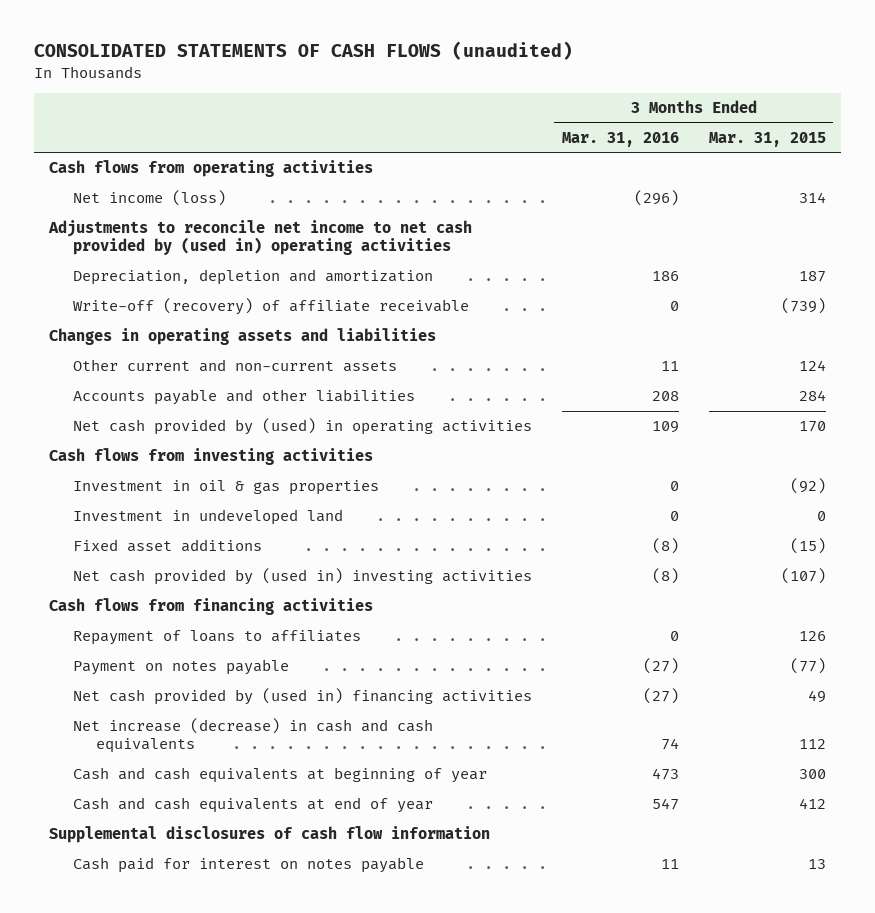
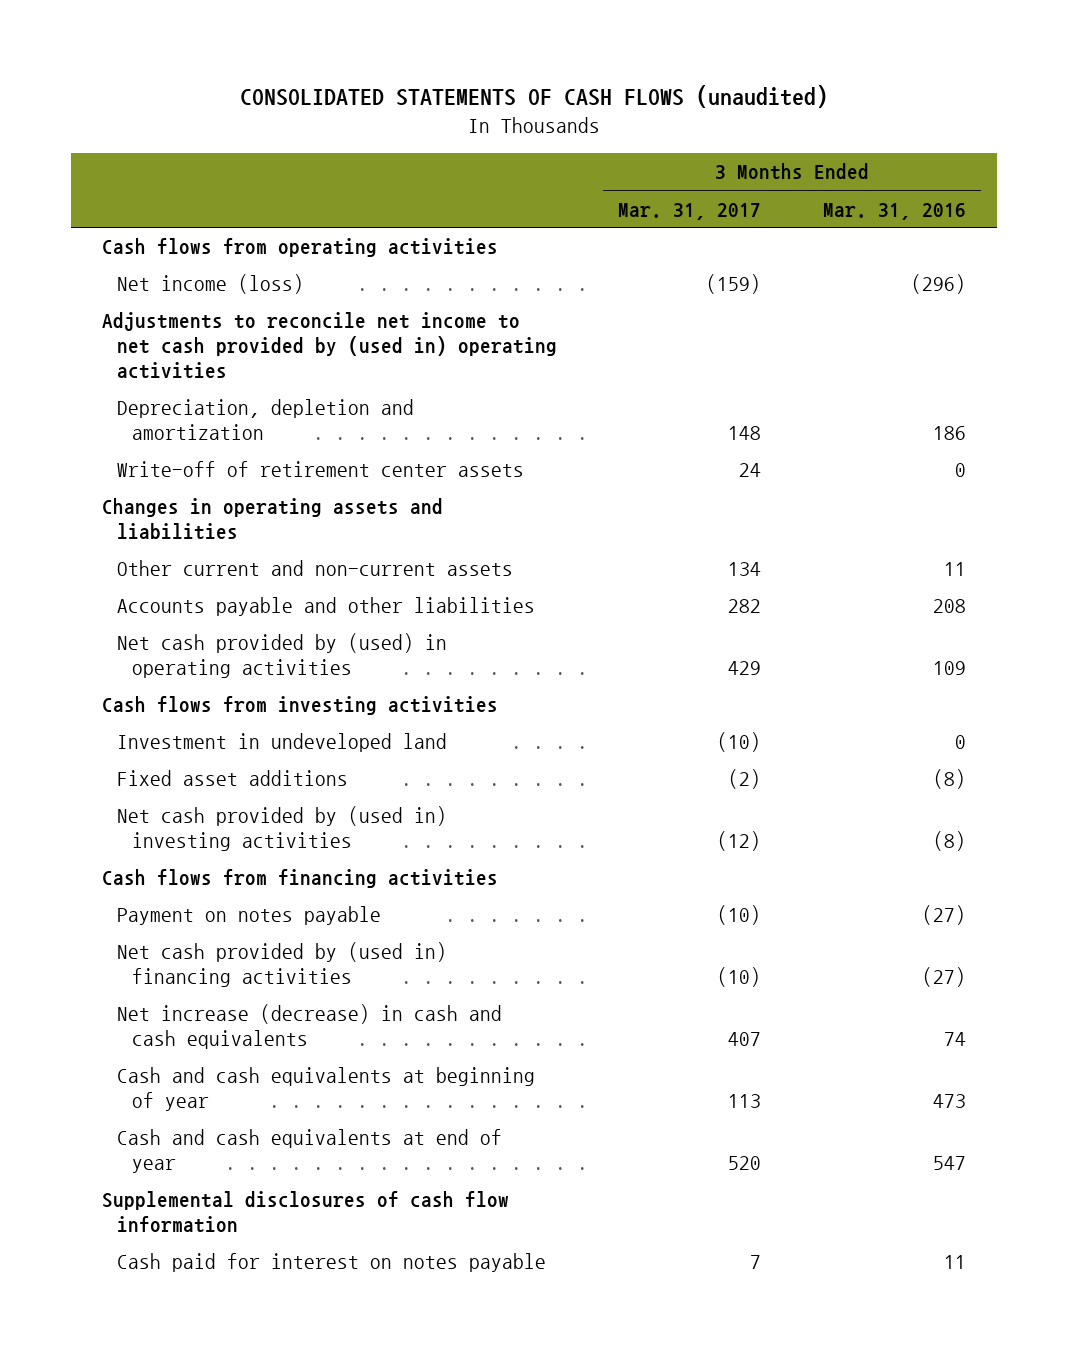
[708,131,826,147] Mar. 31, 2015 -> none
none -> [618,202,762,220] Mar. 31, 2017
[72,298,469,316] Write-off (recovery) of affiliate receivable -> [116,461,524,478] Write-off of retirement center assets
[72,480,379,496] Investment in oil & gas properties -> none
[72,630,361,646] Repayment of loans to affiliates -> none

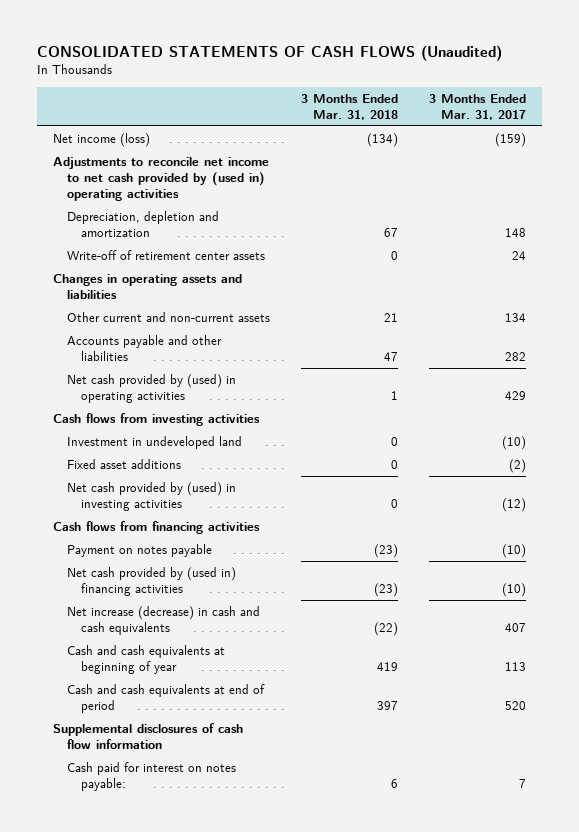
[239,84,828,108] CONSOLIDATED STATEMENTS OF CASH FLOWS (unaudited) -> [37,44,503,61] CONSOLIDATED STATEMENTS OF CASH FLOWS (Unaudited)
[823,202,967,220] Mar. 31, 2016 -> none
none -> [300,93,398,120] 3 Months Ended Mar. 31, 2018
[101,238,498,258] Cash flows from operating activities -> none
[116,806,447,852] Net cash provided by (used in) investing activities -> [66,481,236,511] Net cash provided by (used) in investing activities
[116,1129,502,1174] Cash and cash equivalents at end of year -> [66,683,265,713] Cash and cash equivalents at end of period
[116,1253,546,1273] Cash paid for interest on notes payable -> [66,761,236,791] Cash paid for interest on notes payable:

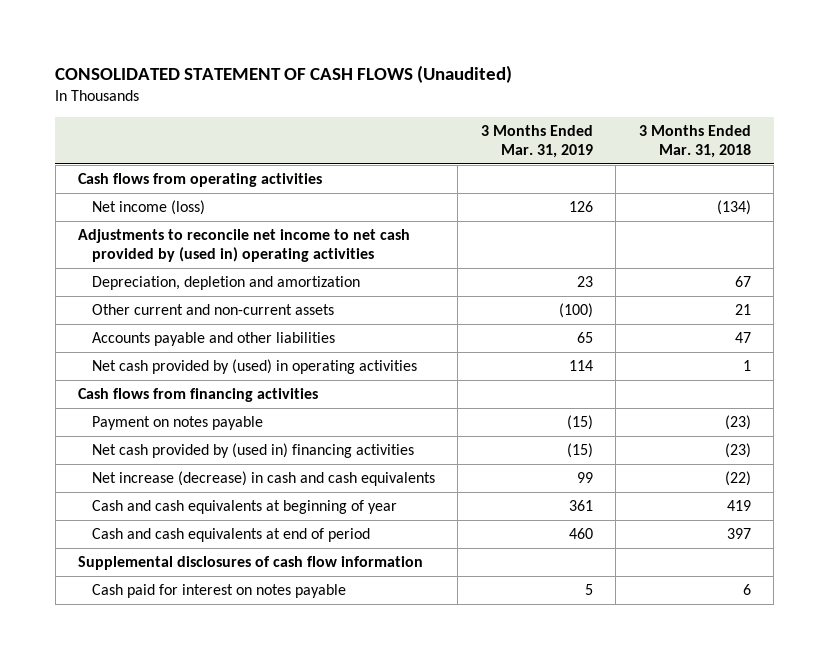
[37,44,503,61] CONSOLIDATED STATEMENTS OF CASH FLOWS (Unaudited) -> [55,64,513,83] CONSOLIDATED STATEMENT OF CASH FLOWS (Unaudited)
[429,93,527,120] 3 Months Ended Mar. 31, 2017 -> none
none -> [480,125,593,159] 3 Months Ended Mar. 31, 2019
none -> [78,173,323,188] Cash flows from operating activities
[66,249,265,260] Write-off of retirement center assets -> none
[52,273,242,299] Changes in operating assets and liabilities -> none
[52,412,260,426] Cash flows from investing activities -> none
[66,435,242,449] Investment in undeveloped land -> none
[66,458,181,469] Fixed asset additions -> none
[66,481,236,511] Net cash provided by (used) in investing activities -> none
[66,761,236,791] Cash paid for interest on notes payable: -> [91,584,346,599] Cash paid for interest on notes payable

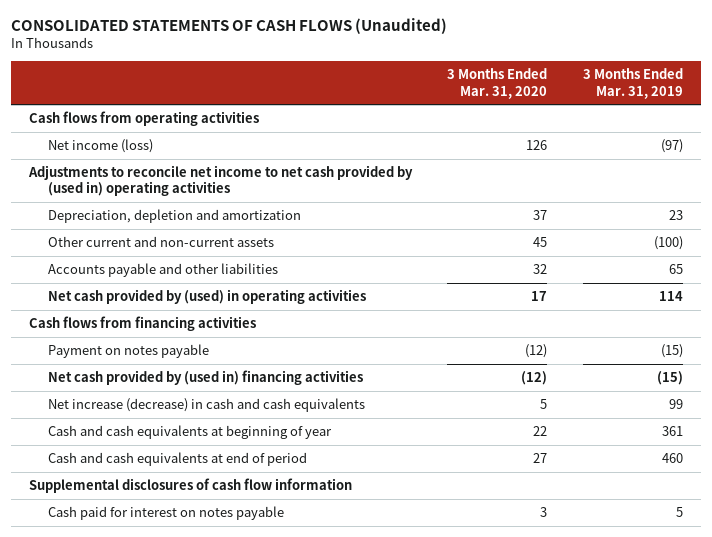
[55,64,513,83] CONSOLIDATED STATEMENT OF CASH FLOWS (Unaudited) -> [11,17,448,34] CONSOLIDATED STATEMENTS OF CASH FLOWS (Unaudited)
[638,125,751,159] 3 Months Ended Mar. 31, 2018 -> none
none -> [447,68,548,99] 3 Months Ended Mar. 31, 2020
[568,201,593,213] 126 -> [661,138,684,153] (97)

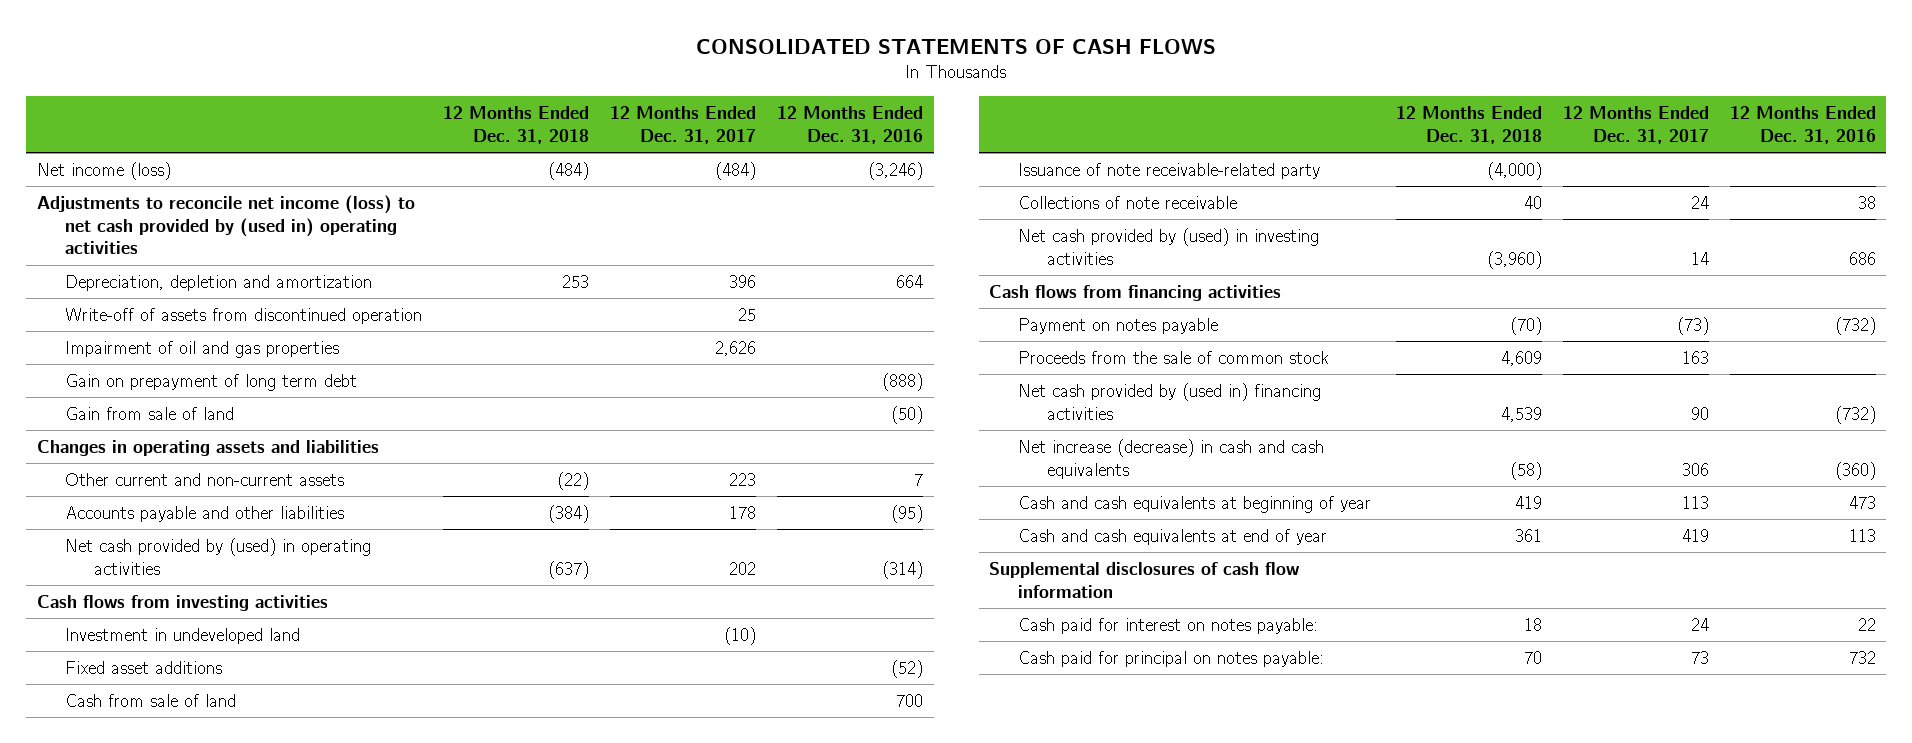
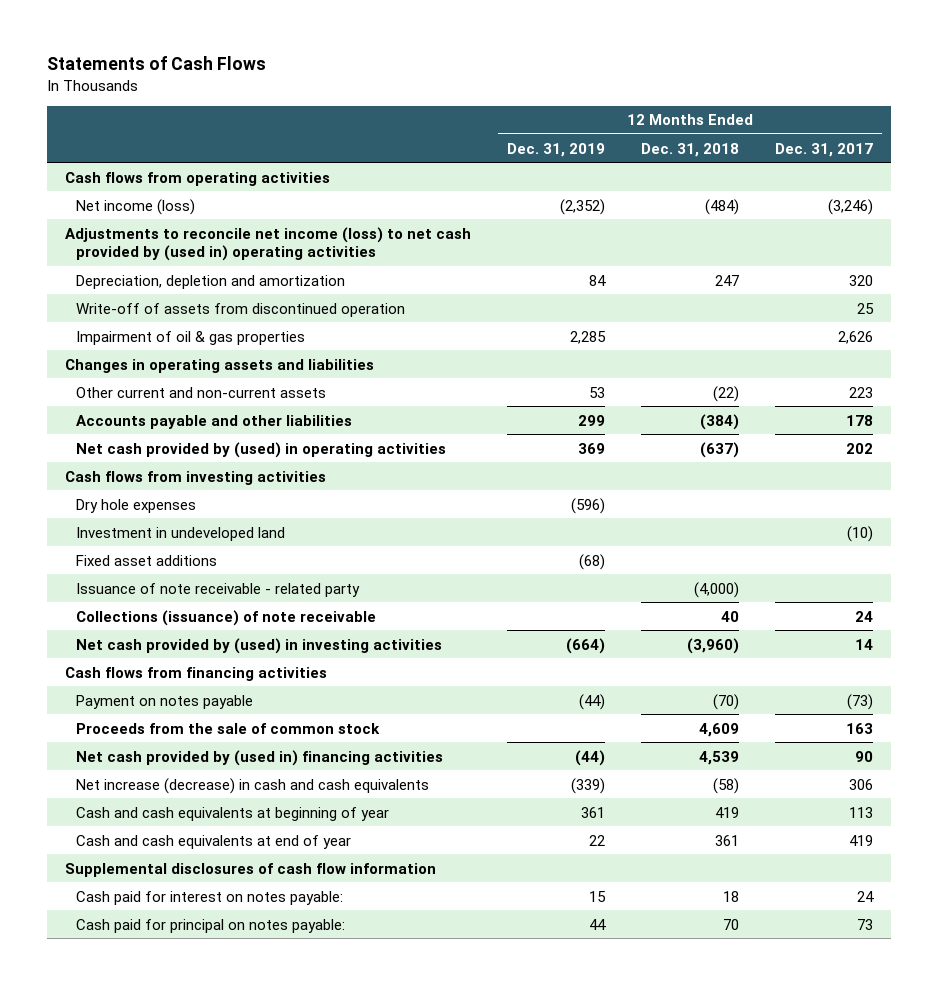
[696,39,1217,55] CONSOLIDATED STATEMENTS OF CASH FLOWS -> [46,56,266,71] Statements of Cash Flows
[777,106,924,145] 12 Months Ended Dec. 31, 2016 -> none
none -> [506,142,605,157] Dec. 31, 2019
none -> [64,171,330,186] Cash flows from operating activities
[715,161,757,180] (484) -> [827,198,873,215] (3,246)
[562,274,590,288] 253 -> [714,274,739,286] 247
[729,274,757,288] 396 -> [848,274,873,286] 320
[65,373,358,391] Gain on prepayment of long term debt -> none
[65,406,235,420] Gain from sale of land -> none
[65,340,340,358] Impairment of oil and gas properties -> [75,330,305,345] Impairment of oil & gas properties
none -> [75,498,196,513] Dry hole expenses
[65,693,237,707] Cash from sale of land -> none
[1017,162,1320,179] Issuance of note receivable-related party -> [75,582,360,597] Issuance of note receivable - related party
[1017,195,1237,209] Collections of note receivable -> [75,609,376,626] Collections (issuance) of note receivable

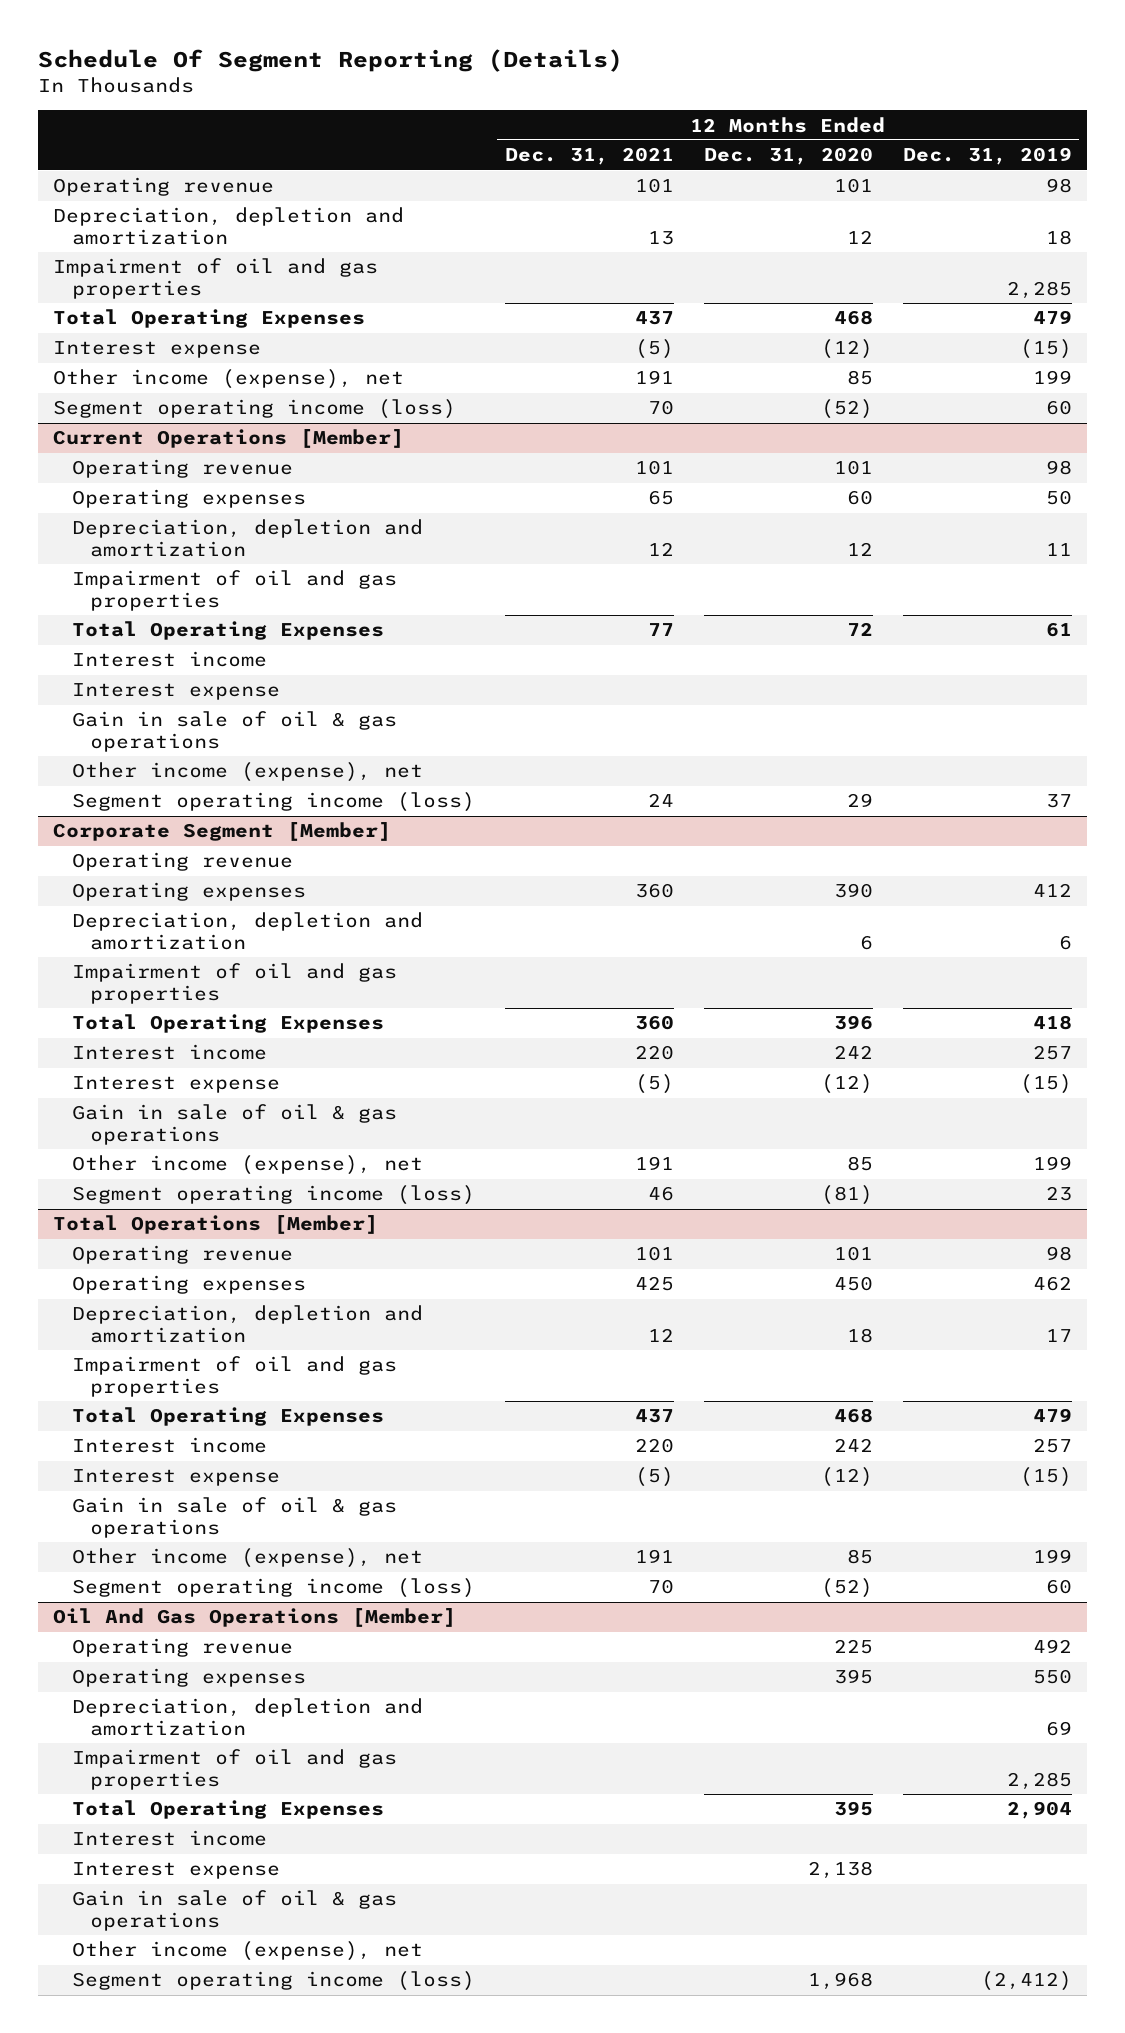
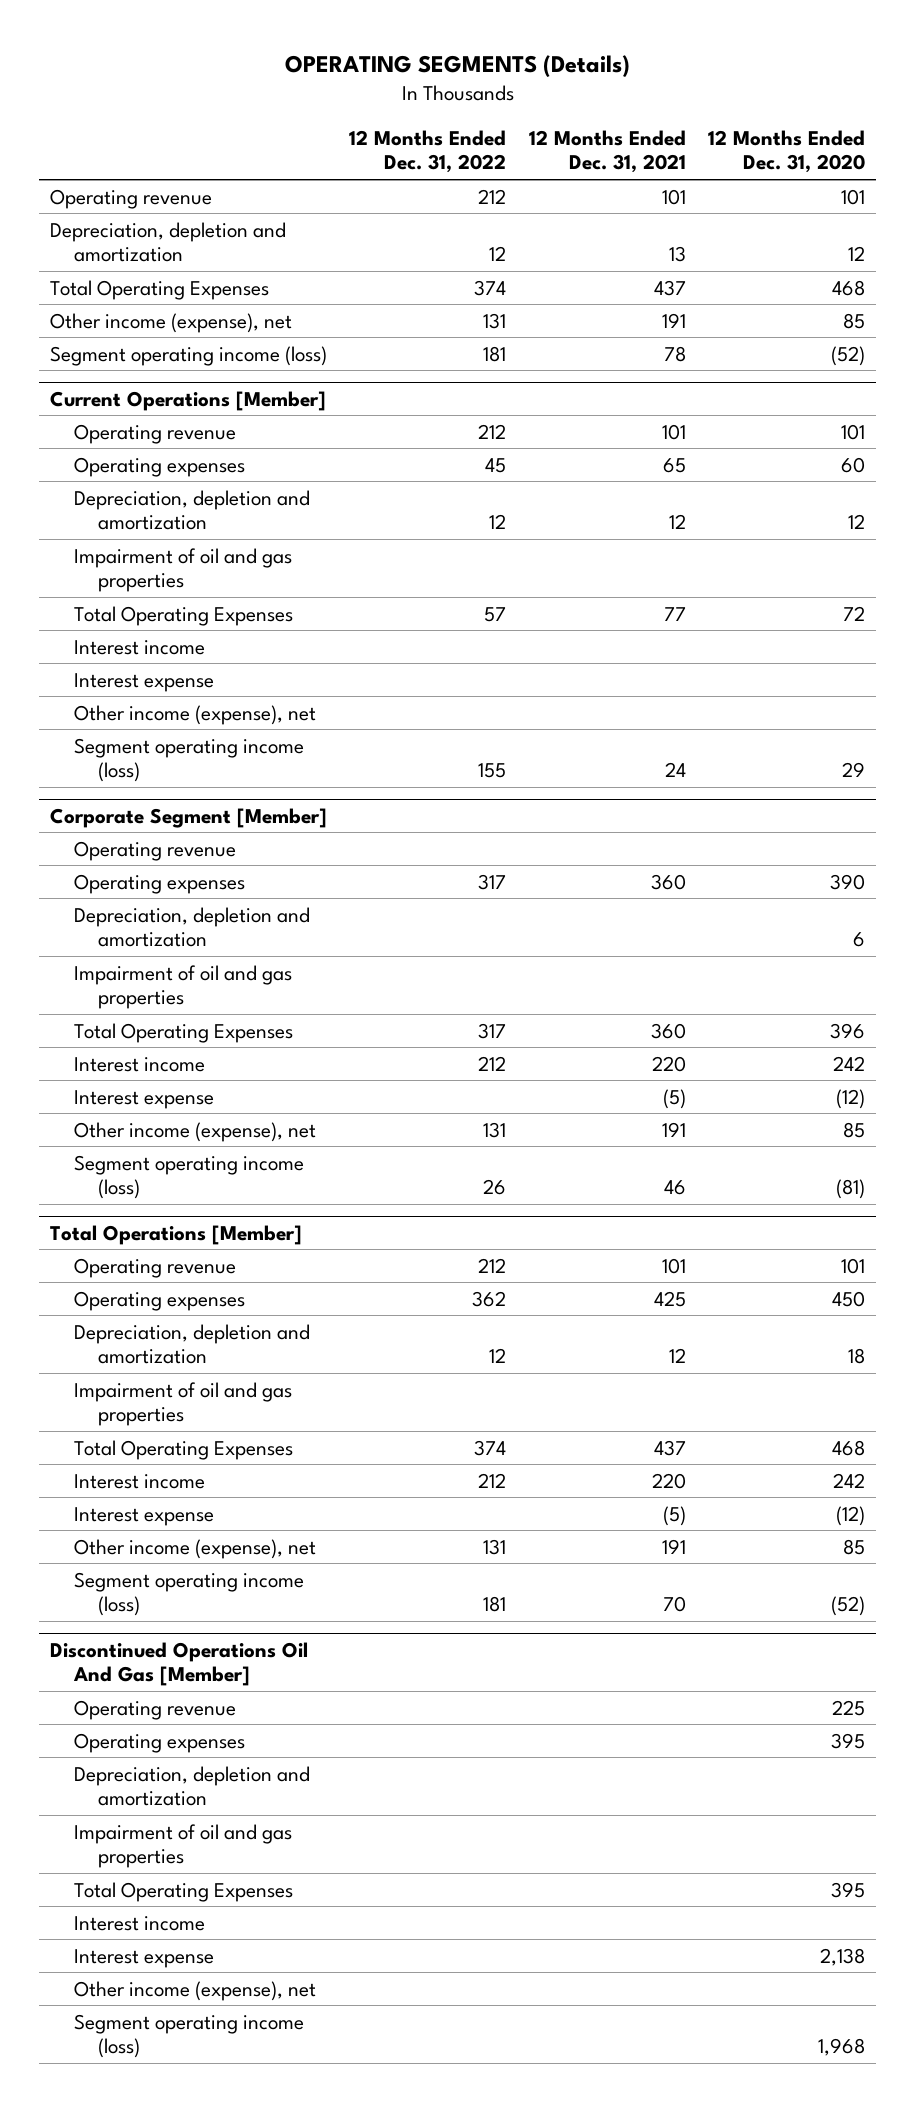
[38,48,624,72] Schedule Of Segment Reporting (Details) -> [284,54,630,77] OPERATING SEGMENTS (Details)
[902,147,1072,166] Dec. 31, 2019 -> none
none -> [349,129,507,174] 12 Months Ended Dec. 31, 2022
[53,258,379,300] Impairment of oil and gas properties -> none
[53,341,262,359] Interest expense -> none
[647,400,674,416] 70 -> [663,345,686,362] 78
[71,711,397,753] Gain in sale of oil & gas operations -> none
[71,1104,397,1146] Gain in sale of oil & gas operations -> none
[71,1497,397,1539] Gain in sale of oil & gas operations -> none
[53,1608,457,1628] Oil And Gas Operations [Member] -> [50,1641,309,1687] Discontinued Operations Oil And Gas [Member]
[71,1890,397,1932] Gain in sale of oil & gas operations -> none

